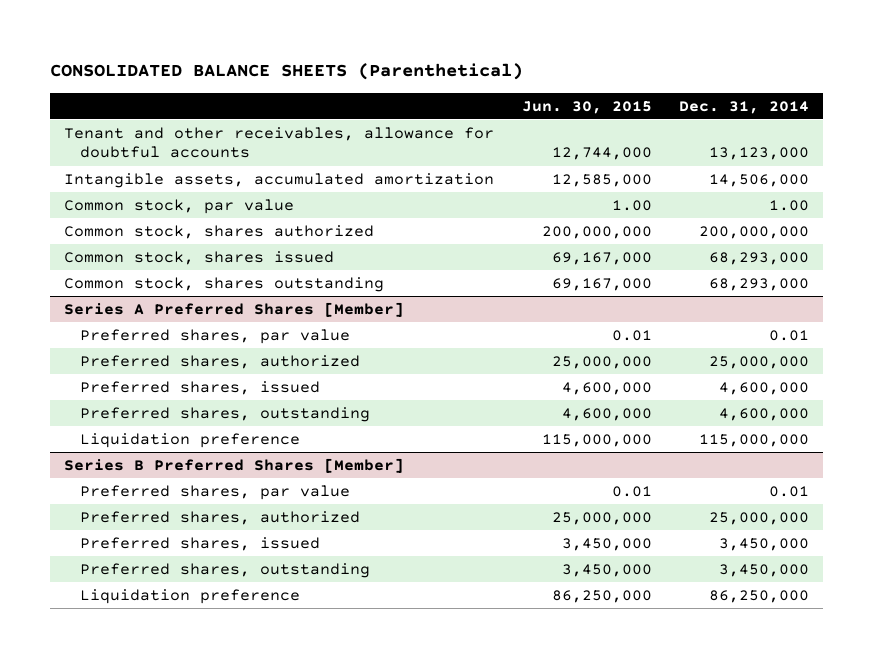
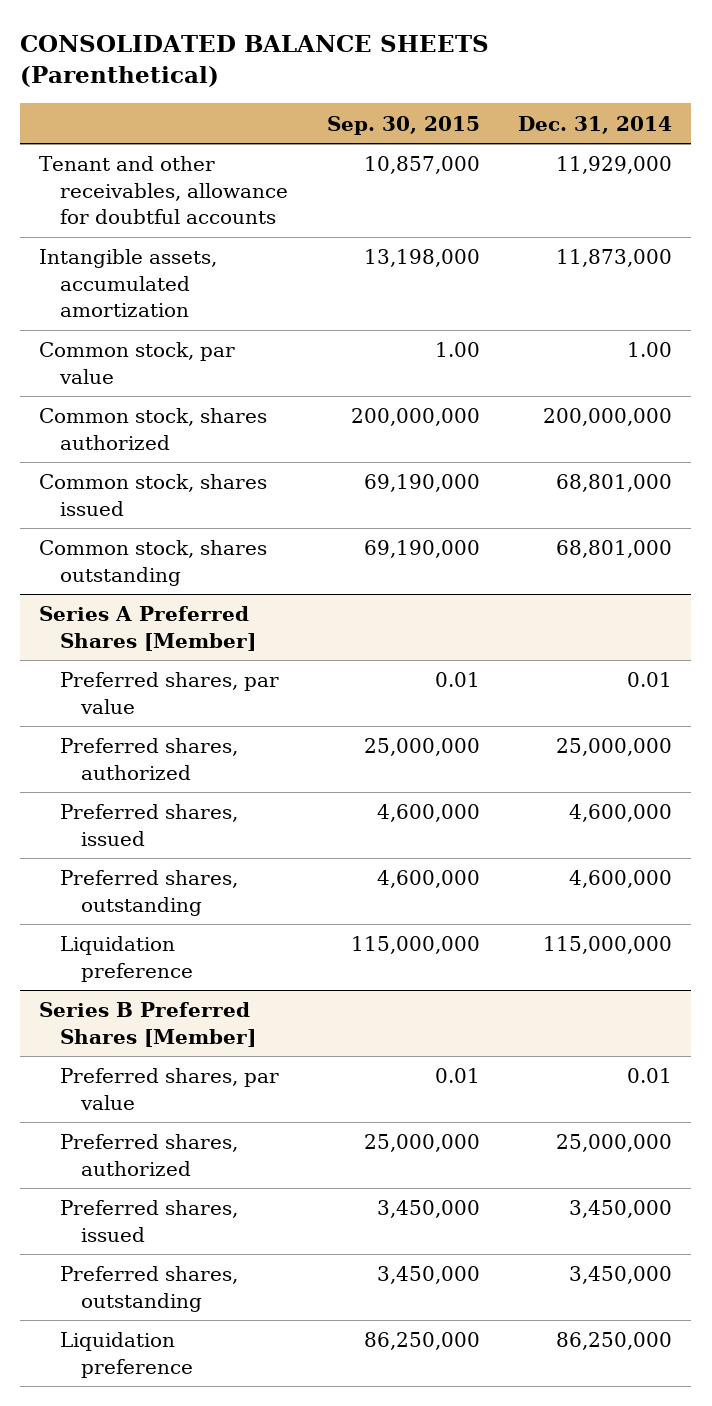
[521,100,652,114] Jun. 30, 2015 -> none
none -> [326,115,480,135] Sep. 30, 2015
[709,147,810,161] 13,123,000 -> [556,156,673,175] 11,929,000
[709,174,810,188] 14,506,000 -> [556,249,673,268] 11,873,000
[709,252,810,266] 68,293,000 -> [556,474,673,493] 68,801,000
[709,278,810,292] 68,293,000 -> [556,540,673,559] 68,801,000

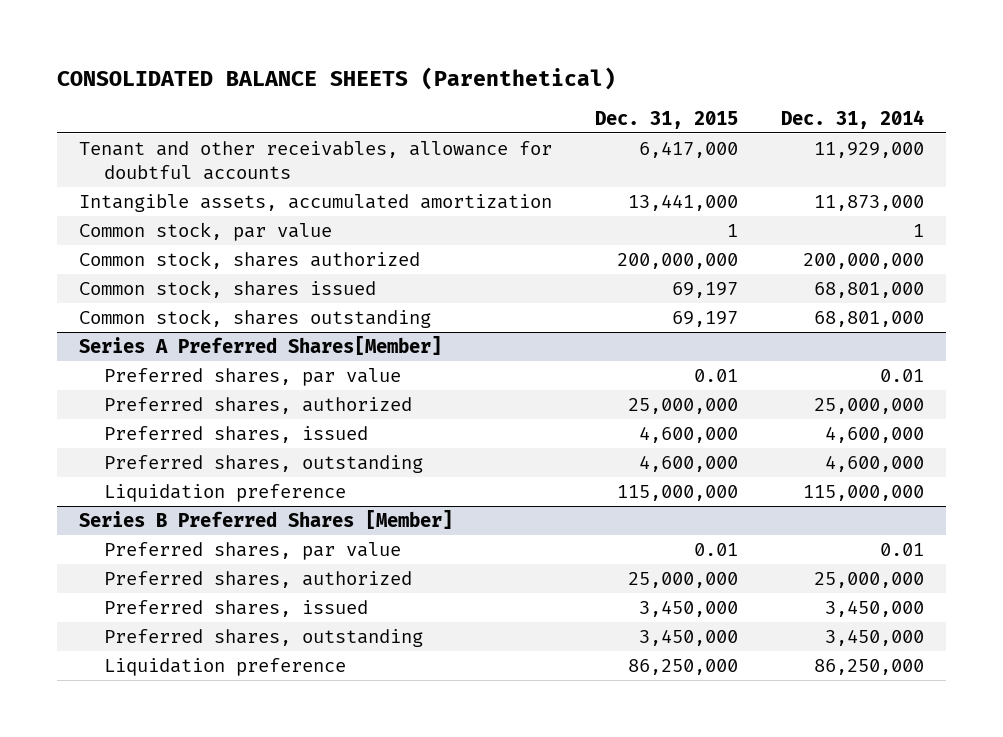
[326,115,480,135] Sep. 30, 2015 -> none
none -> [594,110,738,129] Dec. 31, 2015
[627,342,673,358] 1.00 -> [913,223,925,237] 1
[39,606,257,651] Series A Preferred Shares [Member] -> [78,335,442,355] Series A Preferred Shares[Member]

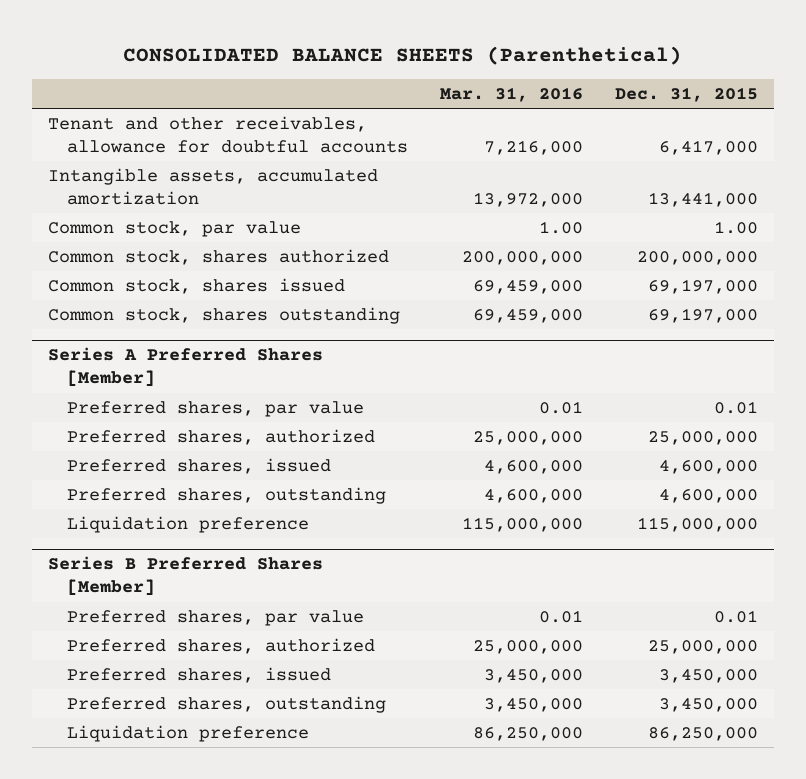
[781,109,925,129] Dec. 31, 2014 -> none
none -> [439,86,583,102] Mar. 31, 2016
[726,223,738,237] 1 -> [713,220,758,234] 1.00
[671,281,738,298] 69,197 -> [647,278,758,294] 69,197,000
[671,310,738,327] 69,197 -> [647,307,758,323] 69,197,000
[78,335,442,355] Series A Preferred Shares[Member] -> [48,347,324,388] Series A Preferred Shares [Member]

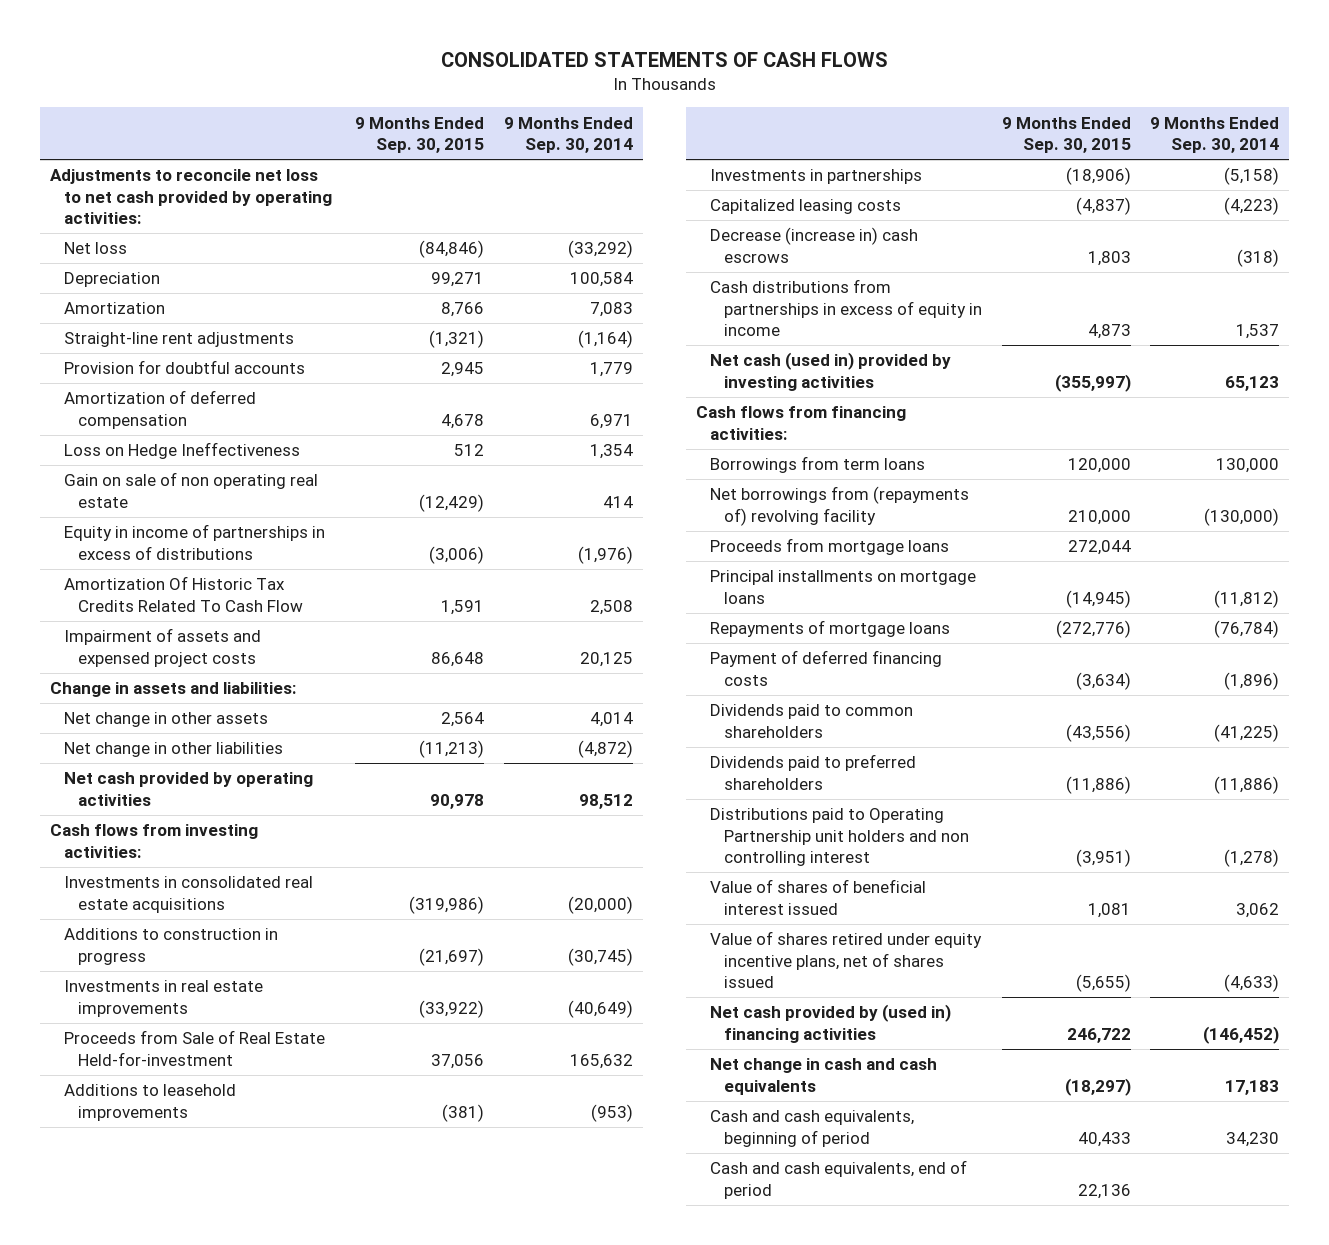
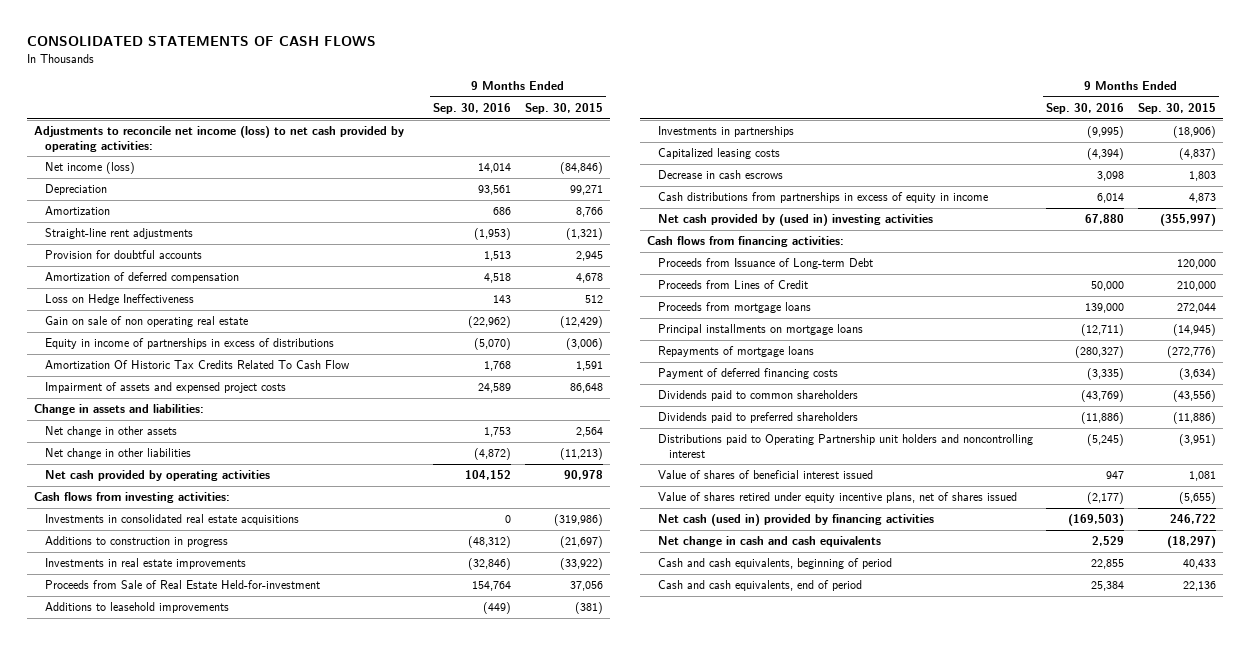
[504,116,634,154] 9 Months Ended Sep. 30, 2014 -> none
none -> [433,102,512,114] Sep. 30, 2016
[50,169,332,225] Adjustments to reconcile net loss to net cash provided by operating activities: -> [33,126,404,152] Adjustments to reconcile net income (loss) to net cash provided by operating activities:
[63,242,127,255] Net loss -> [44,162,135,175] Net income (loss)
[709,227,918,263] Decrease (increase in) cash escrows -> [657,170,783,180] Decrease in cash escrows
[709,352,951,391] Net cash (used in) provided by investing activities -> [657,214,933,227] Net cash provided by (used in) investing activities
[709,456,925,474] Borrowings from term loans -> none
[709,486,969,526] Net borrowings from (repayments of) revolving facility -> none
none -> [657,258,873,270] Proceeds from Issuance of Long-term Debt
none -> [657,280,808,290] Proceeds from Lines of Credit
[709,808,969,867] Distributions paid to Operating Partnership unit holders and non controlling interest -> [657,434,1033,458] Distributions paid to Operating Partnership unit holders and noncontrolling interest
[709,1004,951,1043] Net cash provided by (used in) financing activities -> [657,514,934,527] Net cash (used in) provided by financing activities

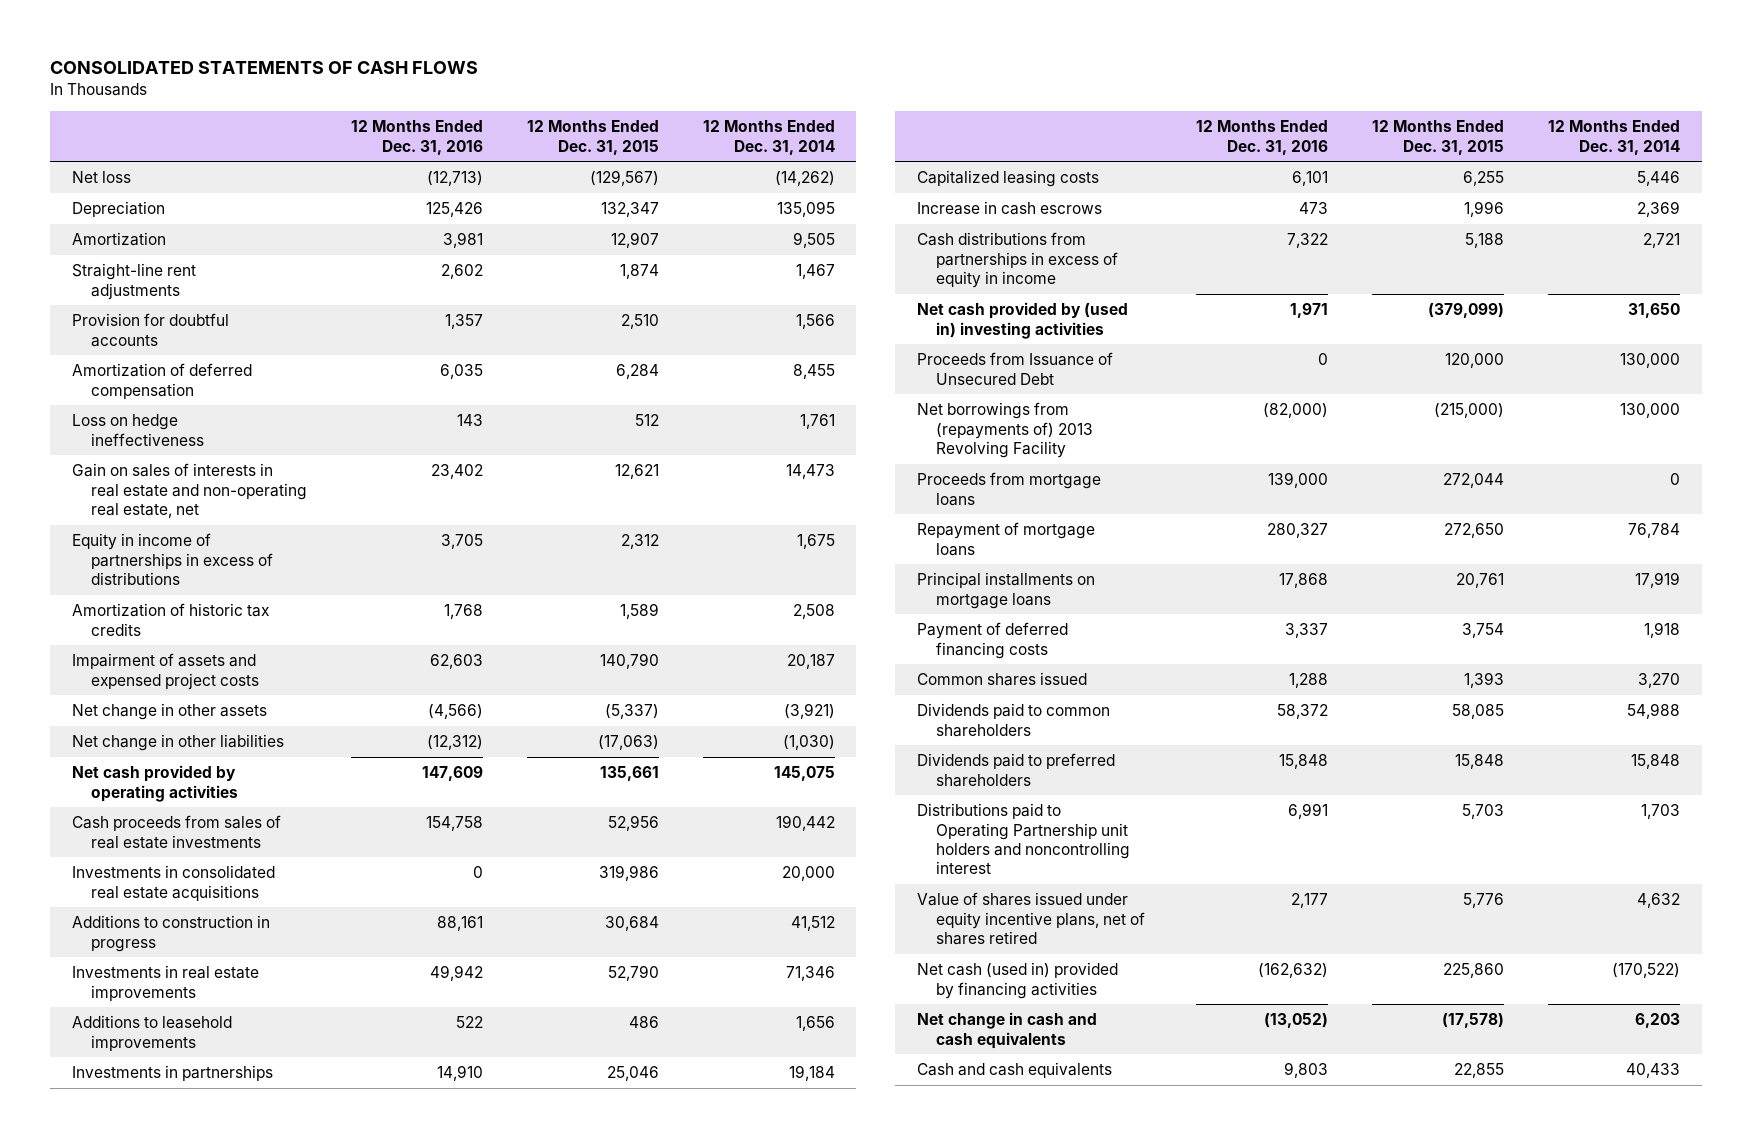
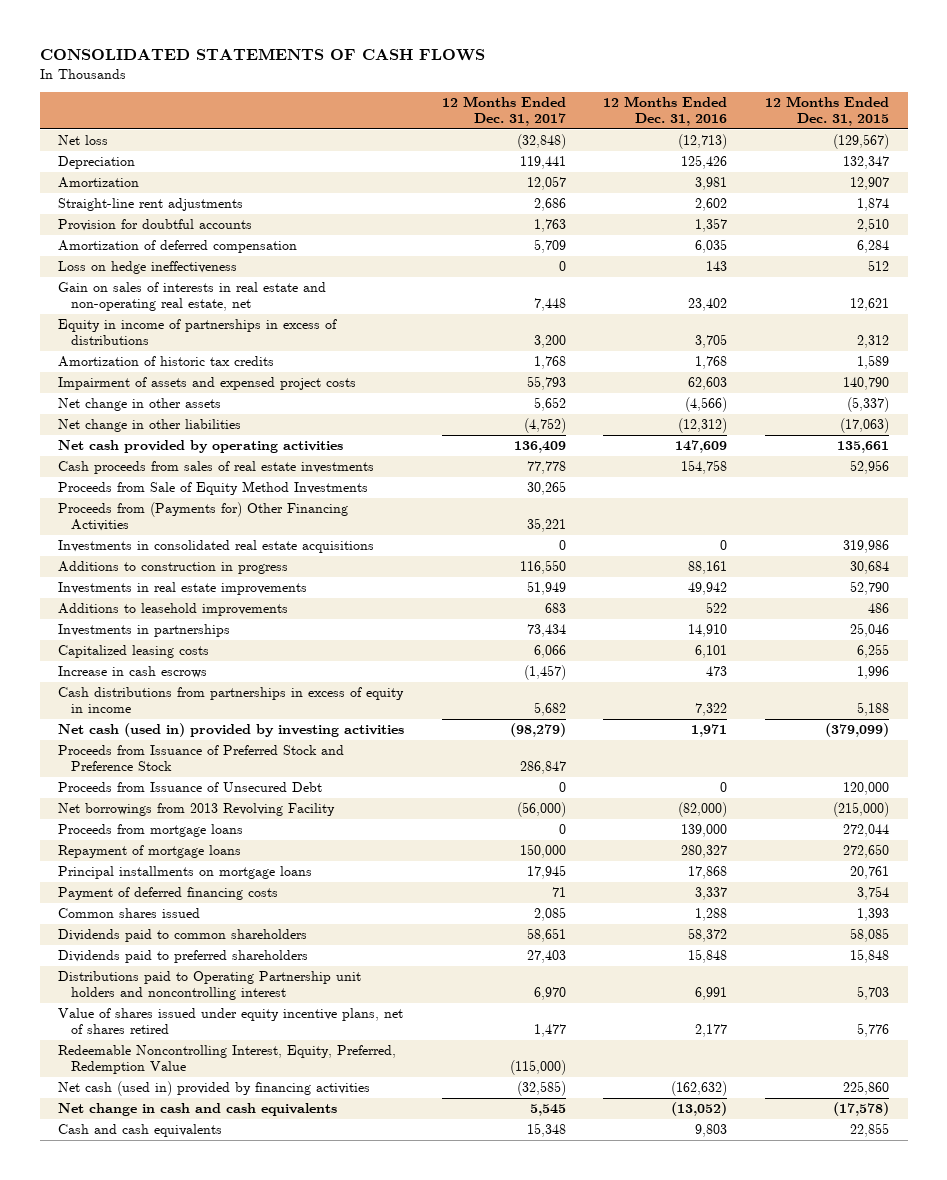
[702,120,835,155] 12 Months Ended Dec. 31, 2014 -> none
none -> [441,96,566,127] 12 Months Ended Dec. 31, 2017
none -> [58,481,369,496] Proceeds from Sale of Equity Method Investments
none -> [58,502,349,532] Proceeds from (Payments for) Other Financing Activities
[917,302,1129,339] Net cash provided by (used in) investing activities -> [58,723,405,738] Net cash (used in) provided by investing activities
none -> [58,745,345,772] Proceeds from Issuance of Preferred Stock and Preference Stock
[917,402,1094,458] Net borrowings from (repayments of) 2013 Revolving Facility -> [58,803,336,817] Net borrowings from 2013 Revolving Facility
none -> [58,1045,397,1075] Redeemable Noncontrolling Interest, Equity, Preferred, Redemption Value

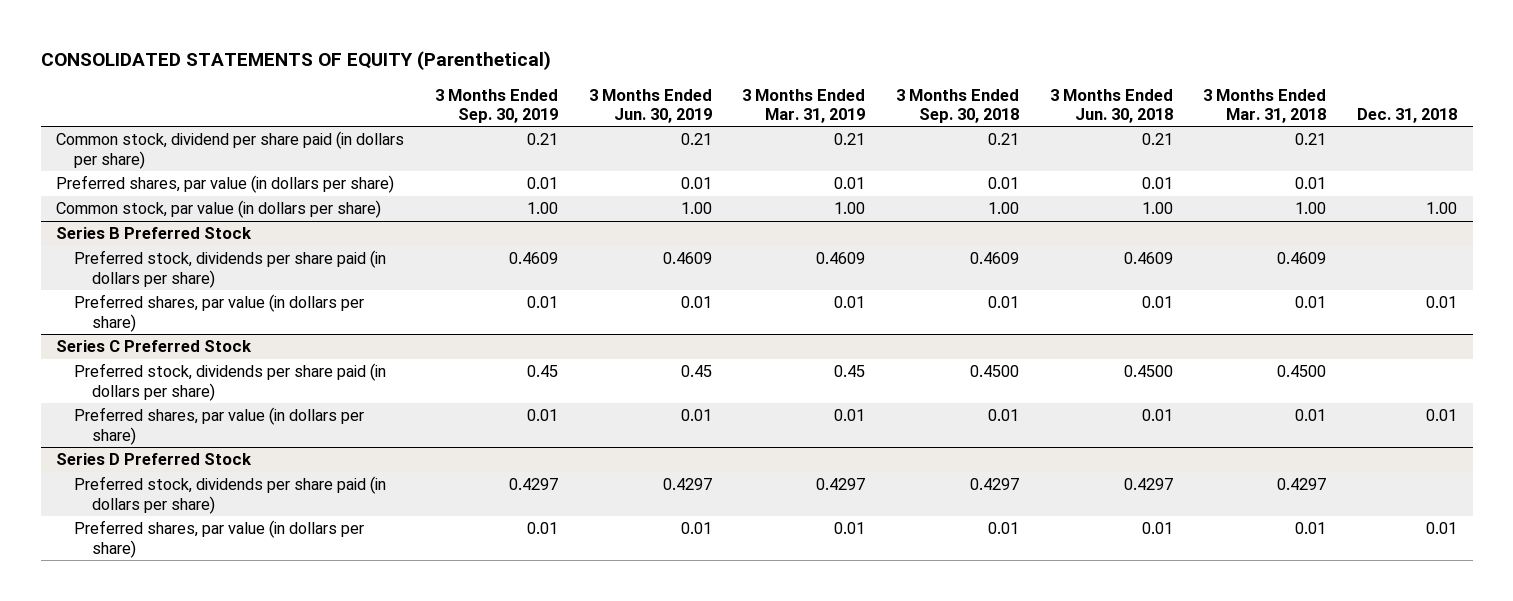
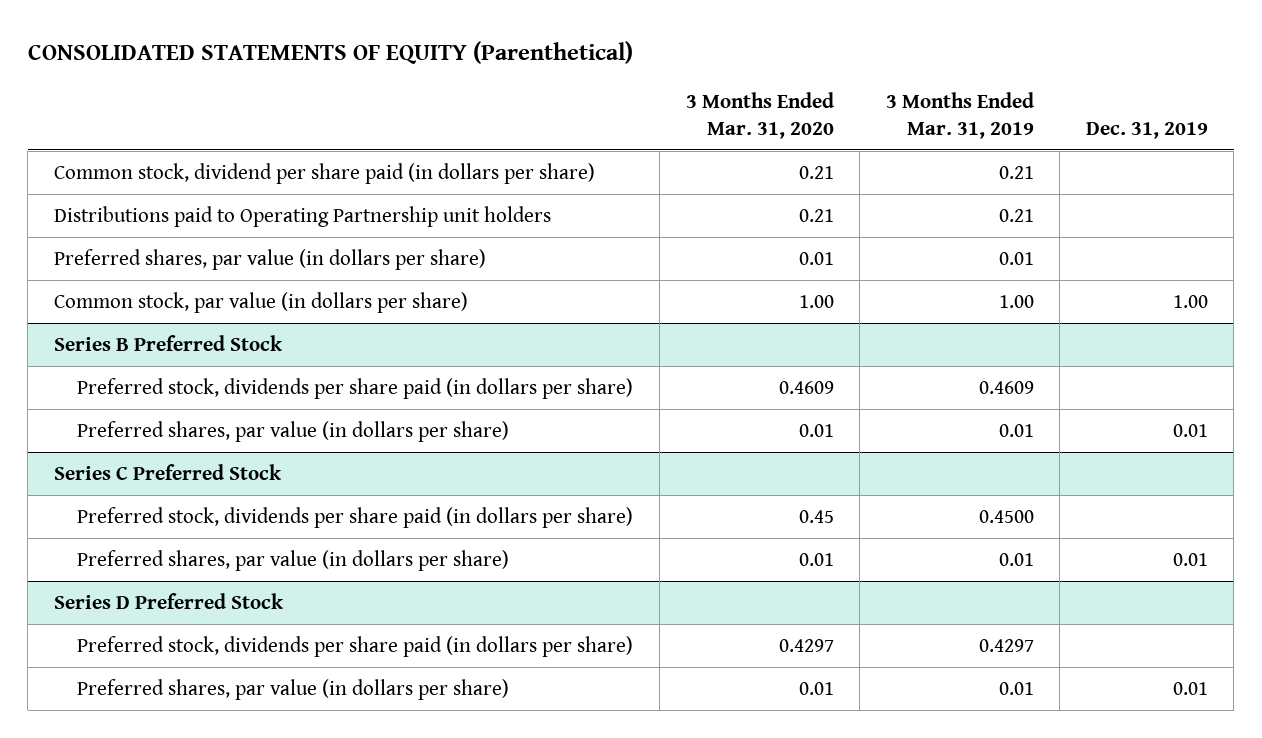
[434,88,558,123] 3 Months Ended Sep. 30, 2019 -> none
[588,88,712,123] 3 Months Ended Jun. 30, 2019 -> none
[896,88,1020,123] 3 Months Ended Sep. 30, 2018 -> none
[1049,88,1173,123] 3 Months Ended Jun. 30, 2018 -> none
[1203,88,1327,123] 3 Months Ended Mar. 31, 2018 -> none
[1357,107,1458,123] Dec. 31, 2018 -> none
none -> [685,92,834,139] 3 Months Ended Mar. 31, 2020
none -> [1085,121,1208,139] Dec. 31, 2019
none -> [53,205,551,227] Distributions paid to Operating Partnership unit holders
[834,365,866,378] 0.45 -> [978,509,1034,523] 0.4500

